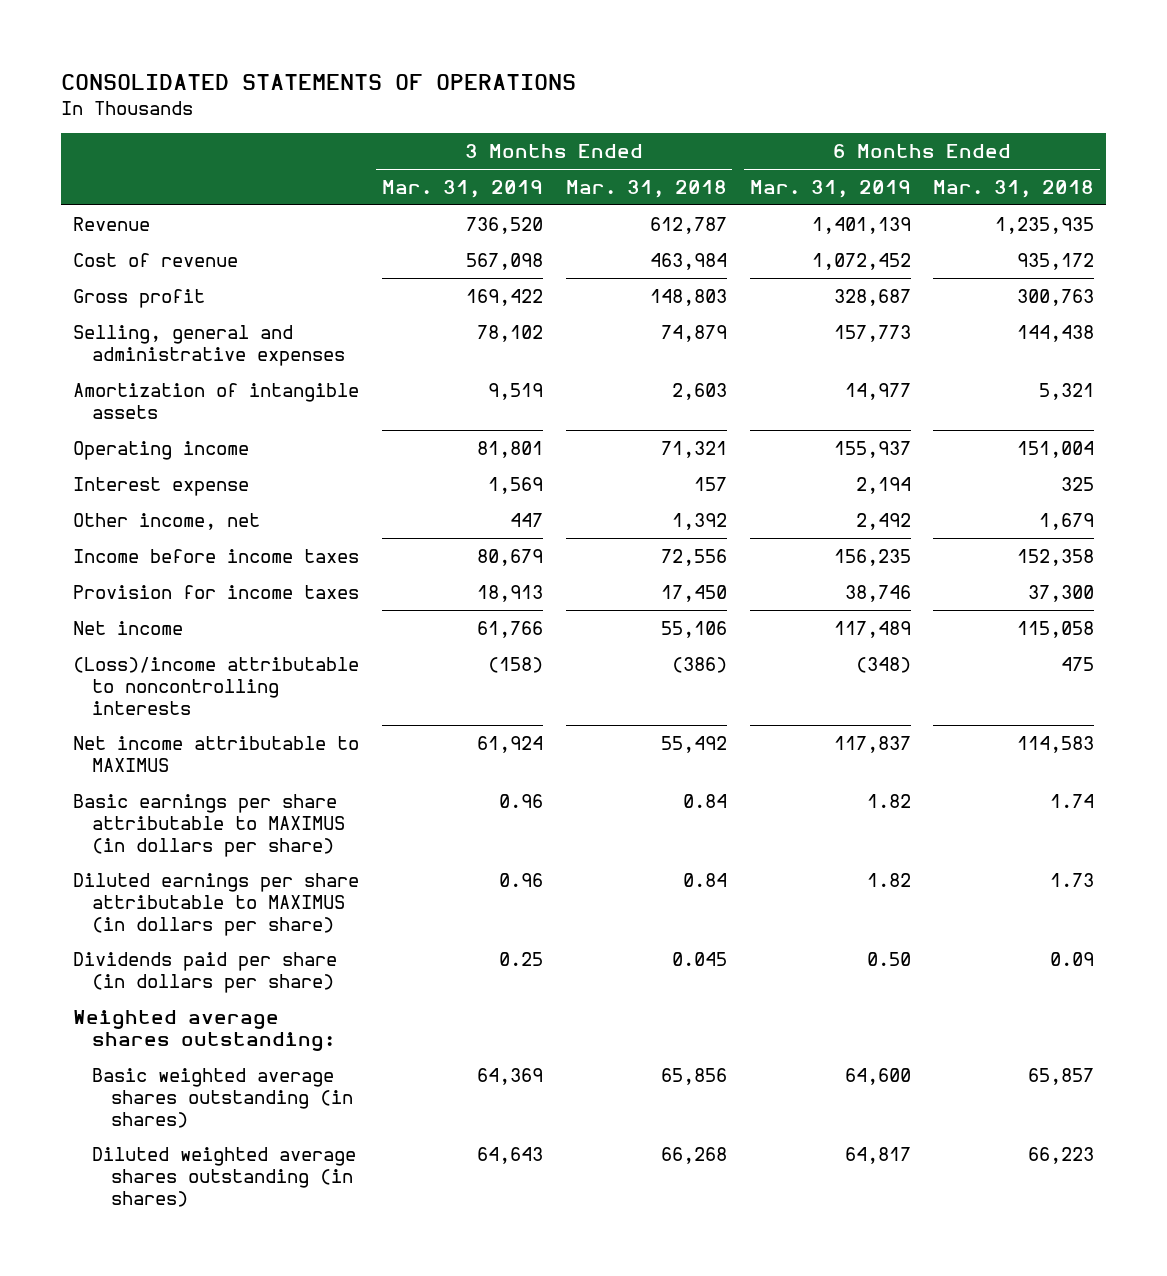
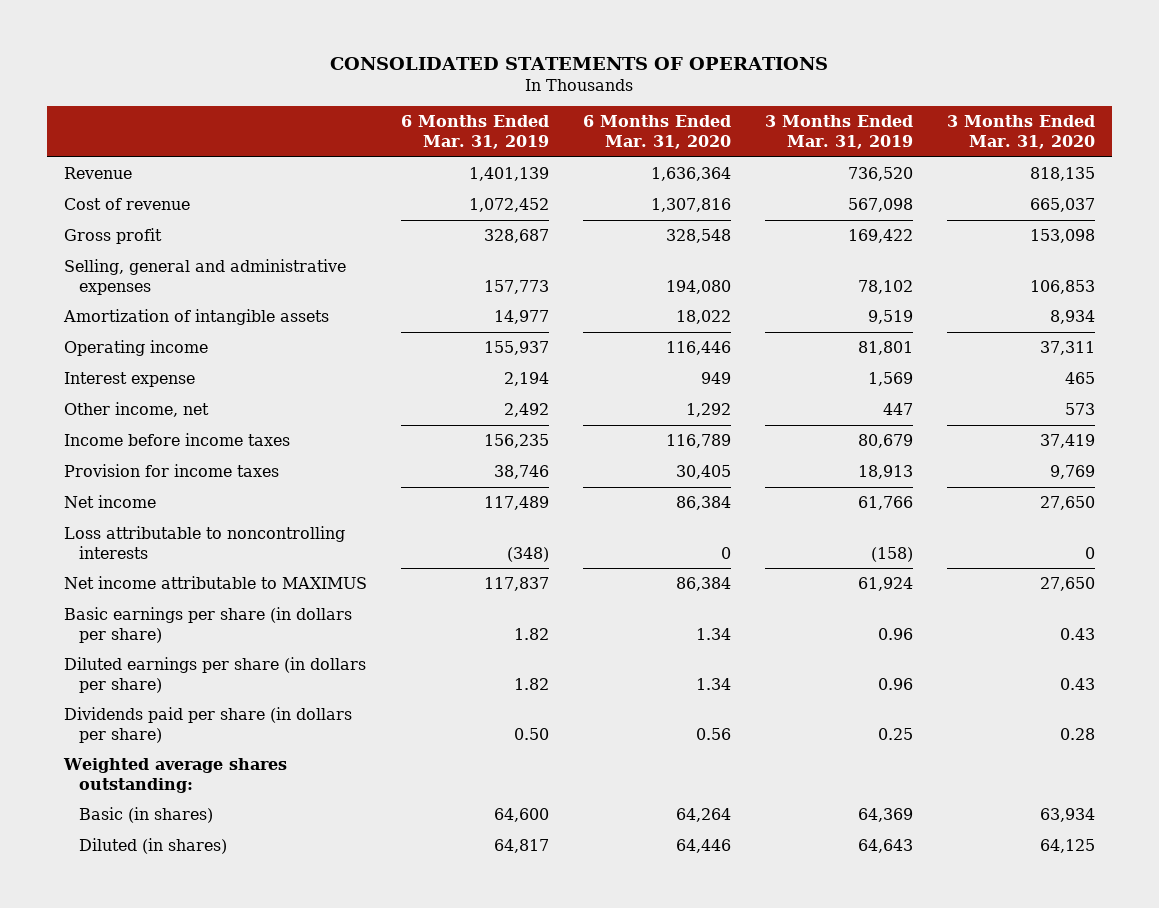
[565,179,727,198] Mar. 31, 2018 -> none
[933,179,1095,198] Mar. 31, 2018 -> none
none -> [582,115,731,149] 6 Months Ended Mar. 31, 2020
none -> [947,115,1096,149] 3 Months Ended Mar. 31, 2020
[72,656,359,715] (Loss)/income attributable to noncontrolling interests -> [63,525,345,559] Loss attributable to noncontrolling interests
[72,793,345,857] Basic earnings per share attributable to MAXIMUS (in dollars per share) -> [63,606,352,643] Basic earnings per share (in dollars per share)
[72,872,359,936] Diluted earnings per share attributable to MAXIMUS (in dollars per share) -> [63,656,366,693] Diluted earnings per share (in dollars per share)
[91,1067,353,1128] Basic weighted average shares outstanding (in shares) -> [78,806,213,823] Basic (in shares)
[91,1146,356,1207] Diluted weighted average shares outstanding (in shares) -> [78,837,227,854] Diluted (in shares)

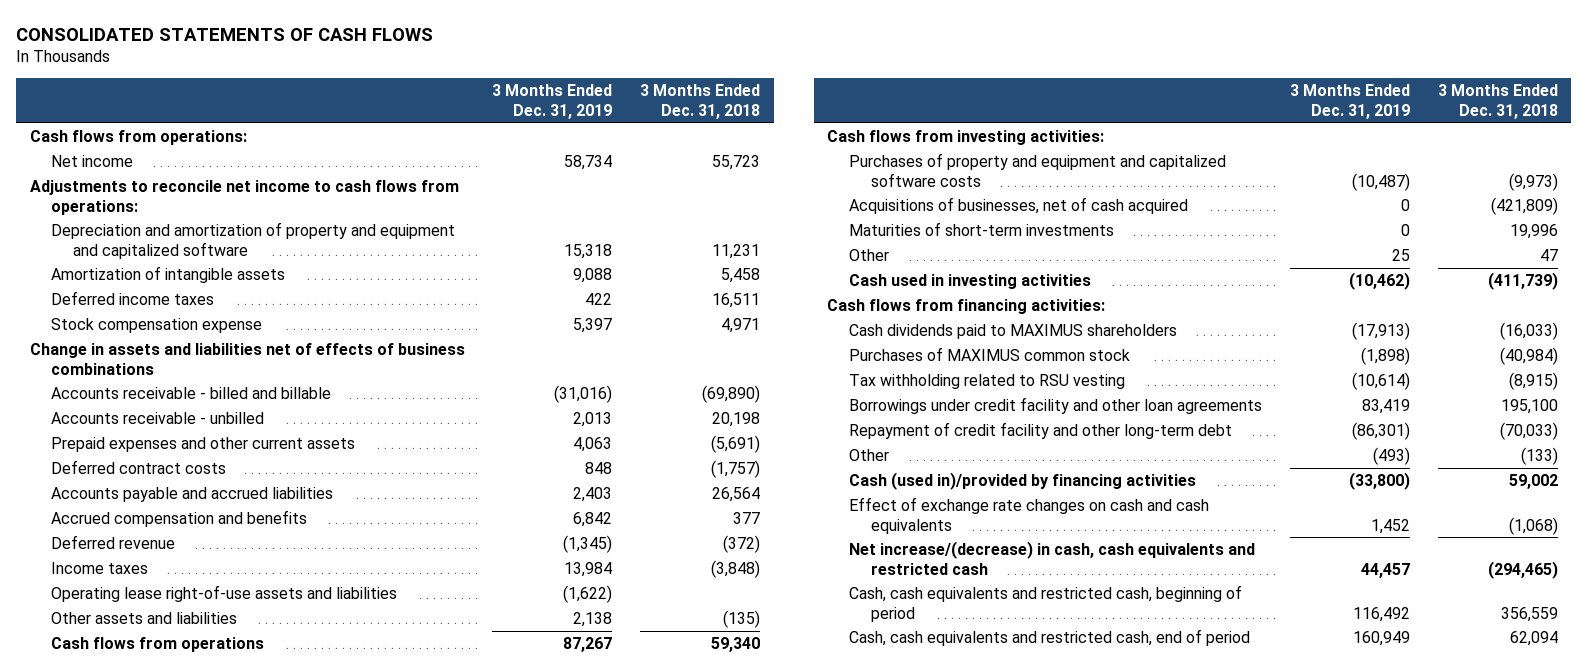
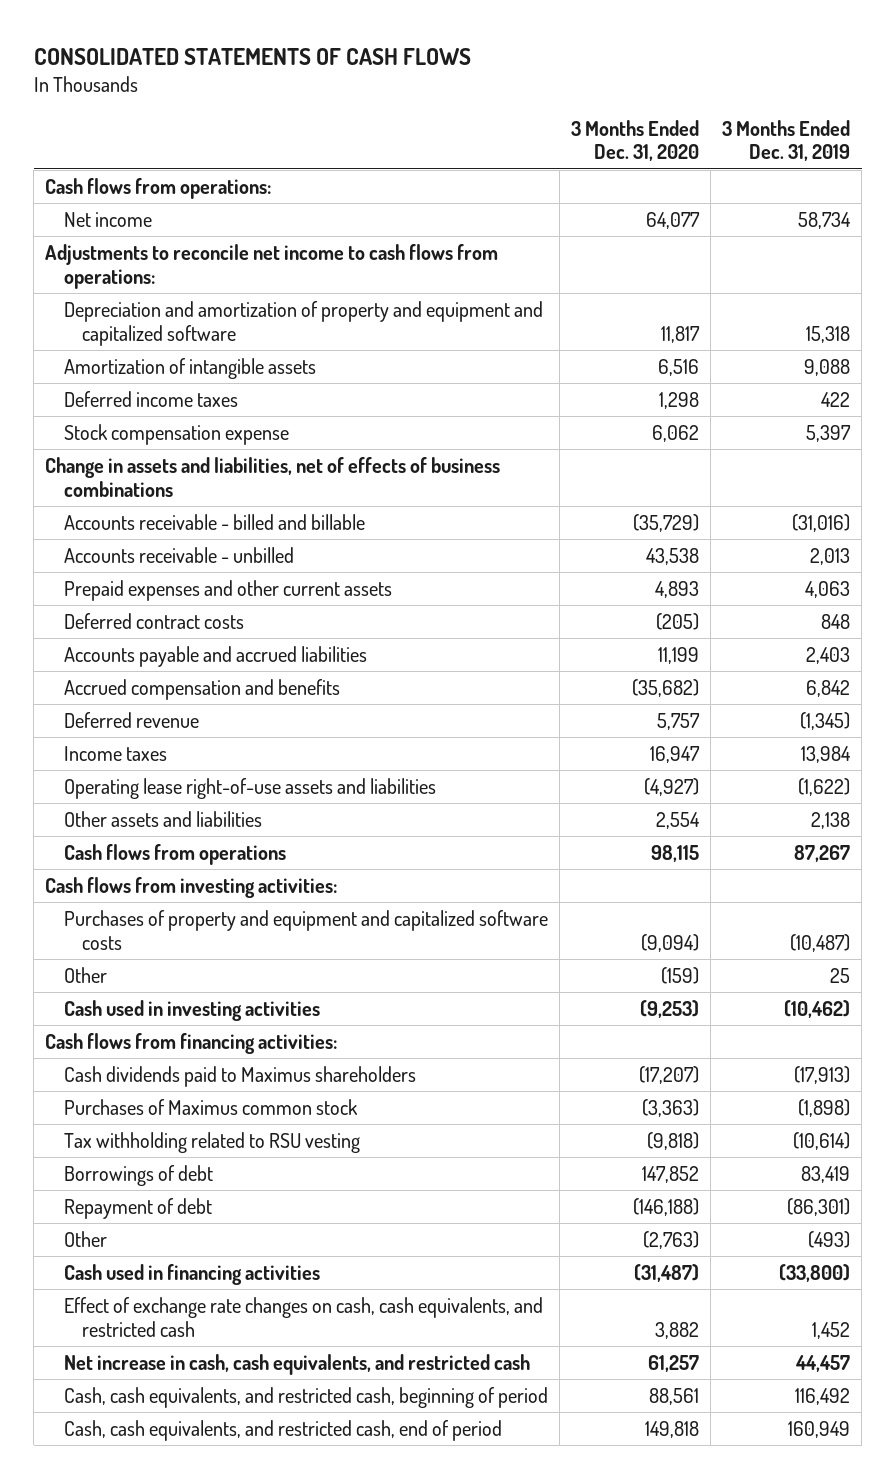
[639,84,760,119] 3 Months Ended Dec. 31, 2018 -> none
none -> [570,119,699,162] 3 Months Ended Dec. 31, 2020
[29,343,465,375] Change in assets and liabilities net of effects of business combinations -> [45,456,501,497] Change in assets and liabilities, net of effects of business combinations
[849,197,1189,215] Acquisitions of businesses, net of cash acquired -> none
[849,222,1115,237] Maturities of short-term investments -> none
[849,324,1178,340] Cash dividends paid to MAXIMUS shareholders -> [63,1065,416,1087] Cash dividends paid to Maximus shareholders
[849,347,1131,362] Purchases of MAXIMUS common stock -> [63,1098,358,1115] Purchases of Maximus common stock
[849,397,1263,415] Borrowings under credit facility and other loan agreements -> [63,1164,213,1186] Borrowings of debt
[849,422,1233,440] Repayment of credit facility and other long-term debt -> [63,1197,212,1219] Repayment of debt
[849,472,1197,491] Cash (used in)/provided by financing activities -> [63,1263,320,1285] Cash used in financing activities
[849,497,1210,534] Effect of exchange rate changes on cash and cash equivalents -> [63,1296,543,1337] Effect of exchange rate changes on cash, cash equivalents, and restricted cash
[849,541,1256,575] Net increase/(decrease) in cash, cash equivalents and restricted cash -> [63,1353,530,1375] Net increase in cash, cash equivalents, and restricted cash
[849,585,1243,622] Cash, cash equivalents and restricted cash, beginning of period -> [63,1386,548,1408] Cash, cash equivalents, and restricted cash, beginning of period
[849,629,1251,647] Cash, cash equivalents and restricted cash, end of period -> [63,1419,502,1441] Cash, cash equivalents, and restricted cash, end of period

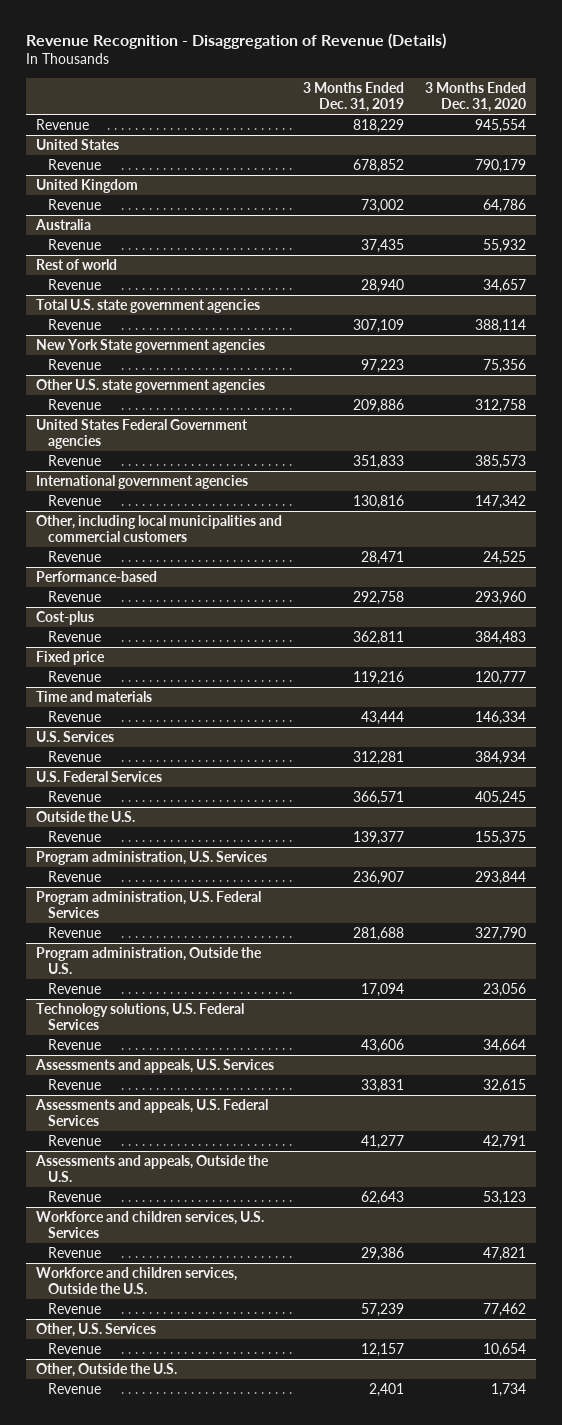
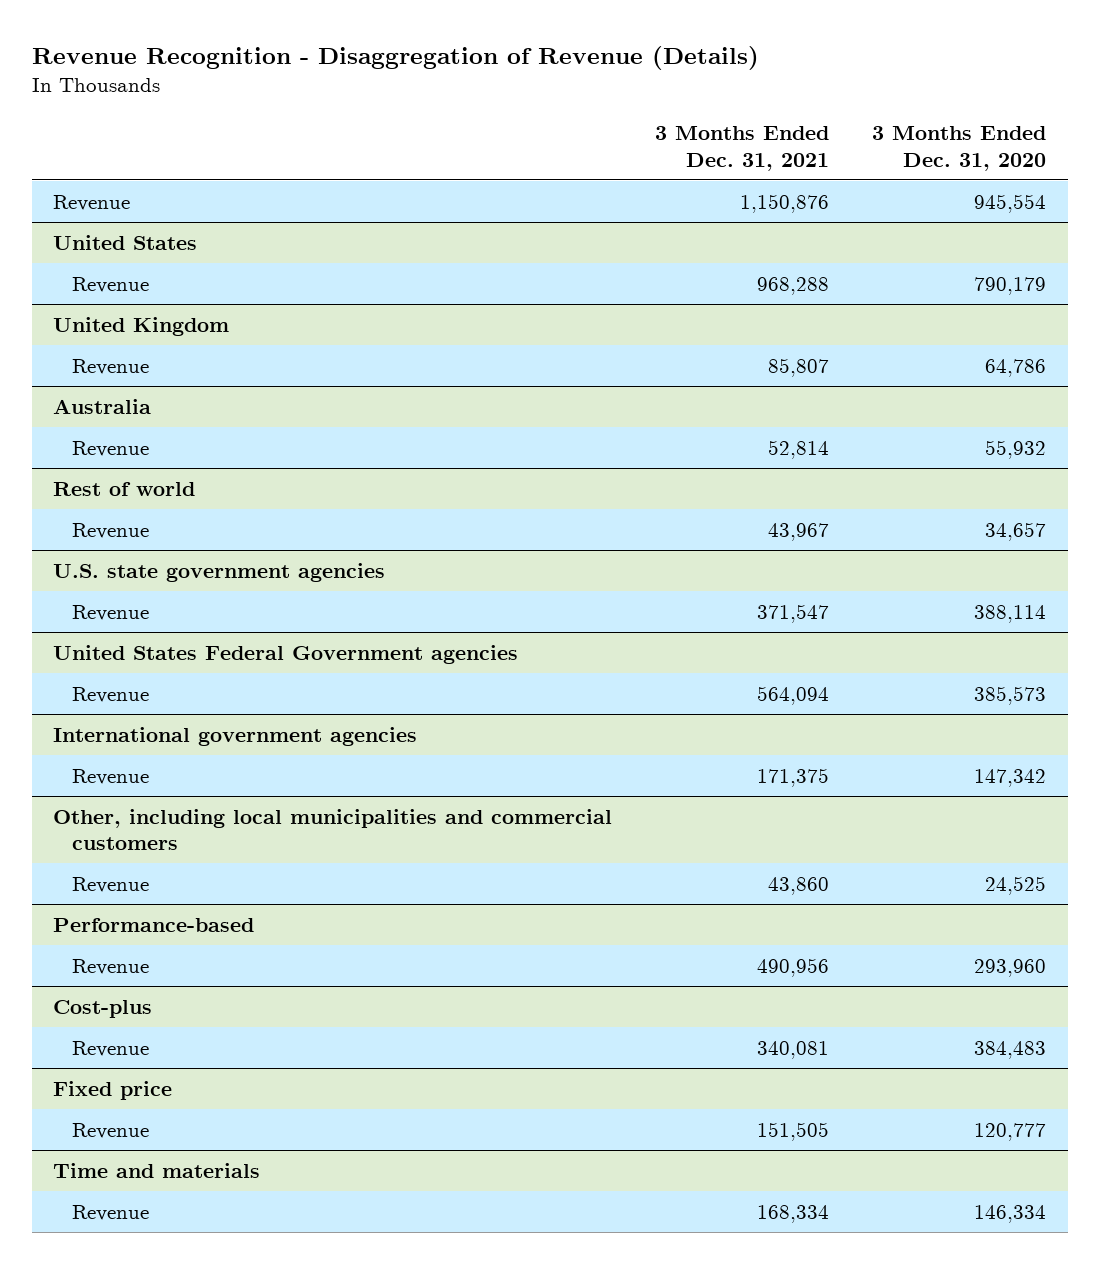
[302,81,404,112] 3 Months Ended Dec. 31, 2019 -> none
none -> [655,126,830,171] 3 Months Ended Dec. 31, 2021
[35,298,260,313] Total U.S. state government agencies -> [53,562,386,582] U.S. state government agencies
[35,338,265,353] New York State government agencies -> none
[48,358,102,370] Revenue -> none
[35,378,265,393] Other U.S. state government agencies -> none
[48,398,102,410] Revenue -> none
[35,730,114,742] U.S. Services -> none
[48,750,102,762] Revenue -> none
[35,770,162,782] U.S. Federal Services -> none
[48,790,102,802] Revenue -> none
[35,810,135,822] Outside the U.S. -> none
[48,830,102,842] Revenue -> none
[35,850,267,865] Program administration, U.S. Services -> none
[48,870,102,882] Revenue -> none
[35,890,261,919] Program administration, U.S. Federal Services -> none
[48,926,102,938] Revenue -> none
[35,946,262,975] Program administration, Outside the U.S. -> none
[48,982,102,994] Revenue -> none
[35,1002,244,1031] Technology solutions, U.S. Federal Services -> none
[48,1038,102,1050] Revenue -> none
[34,1058,274,1073] Assessments and appeals, U.S. Services -> none
[48,1078,102,1090] Revenue -> none
[34,1098,268,1127] Assessments and appeals, U.S. Federal Services -> none
[48,1134,102,1146] Revenue -> none
[34,1154,269,1183] Assessments and appeals, Outside the U.S. -> none
[48,1190,102,1202] Revenue -> none
[35,1210,264,1239] Workforce and children services, U.S. Services -> none
[48,1246,102,1258] Revenue -> none
[35,1266,237,1295] Workforce and children services, Outside the U.S. -> none
[48,1302,102,1314] Revenue -> none
[35,1322,156,1337] Other, U.S. Services -> none
[48,1342,102,1354] Revenue -> none
[35,1362,177,1377] Other, Outside the U.S. -> none
[48,1382,102,1394] Revenue -> none

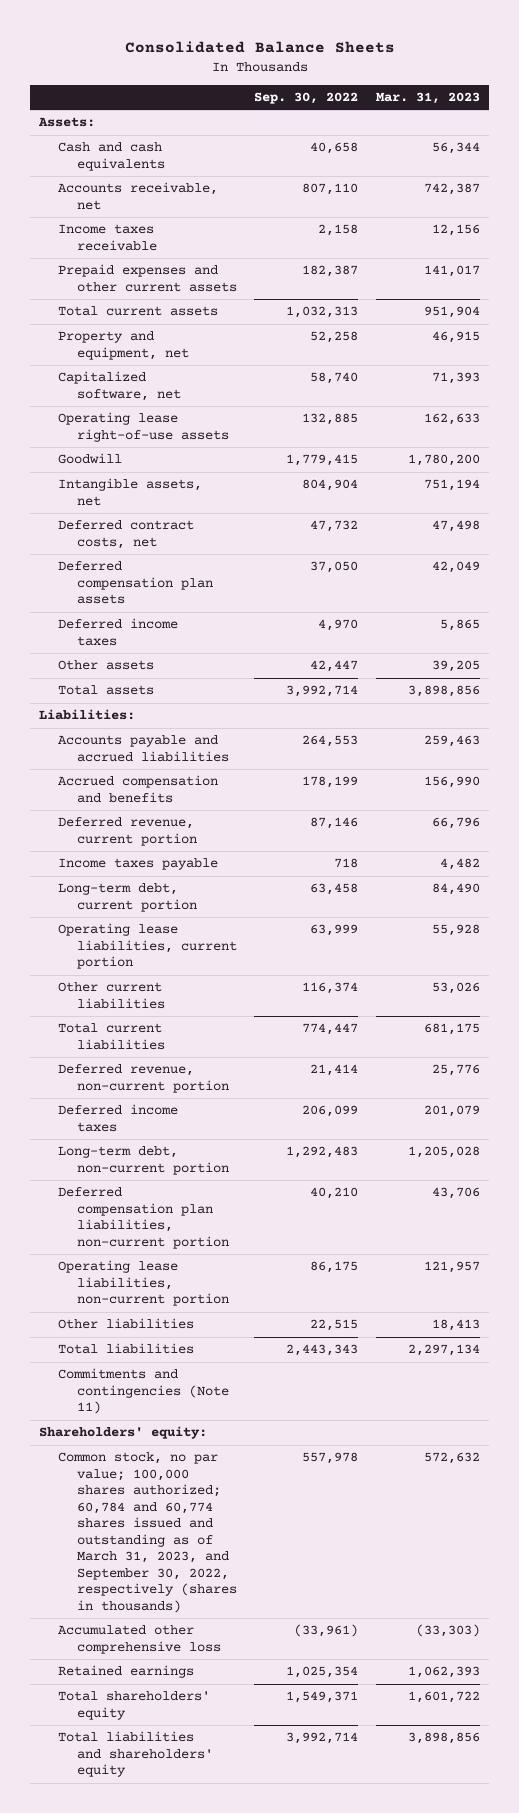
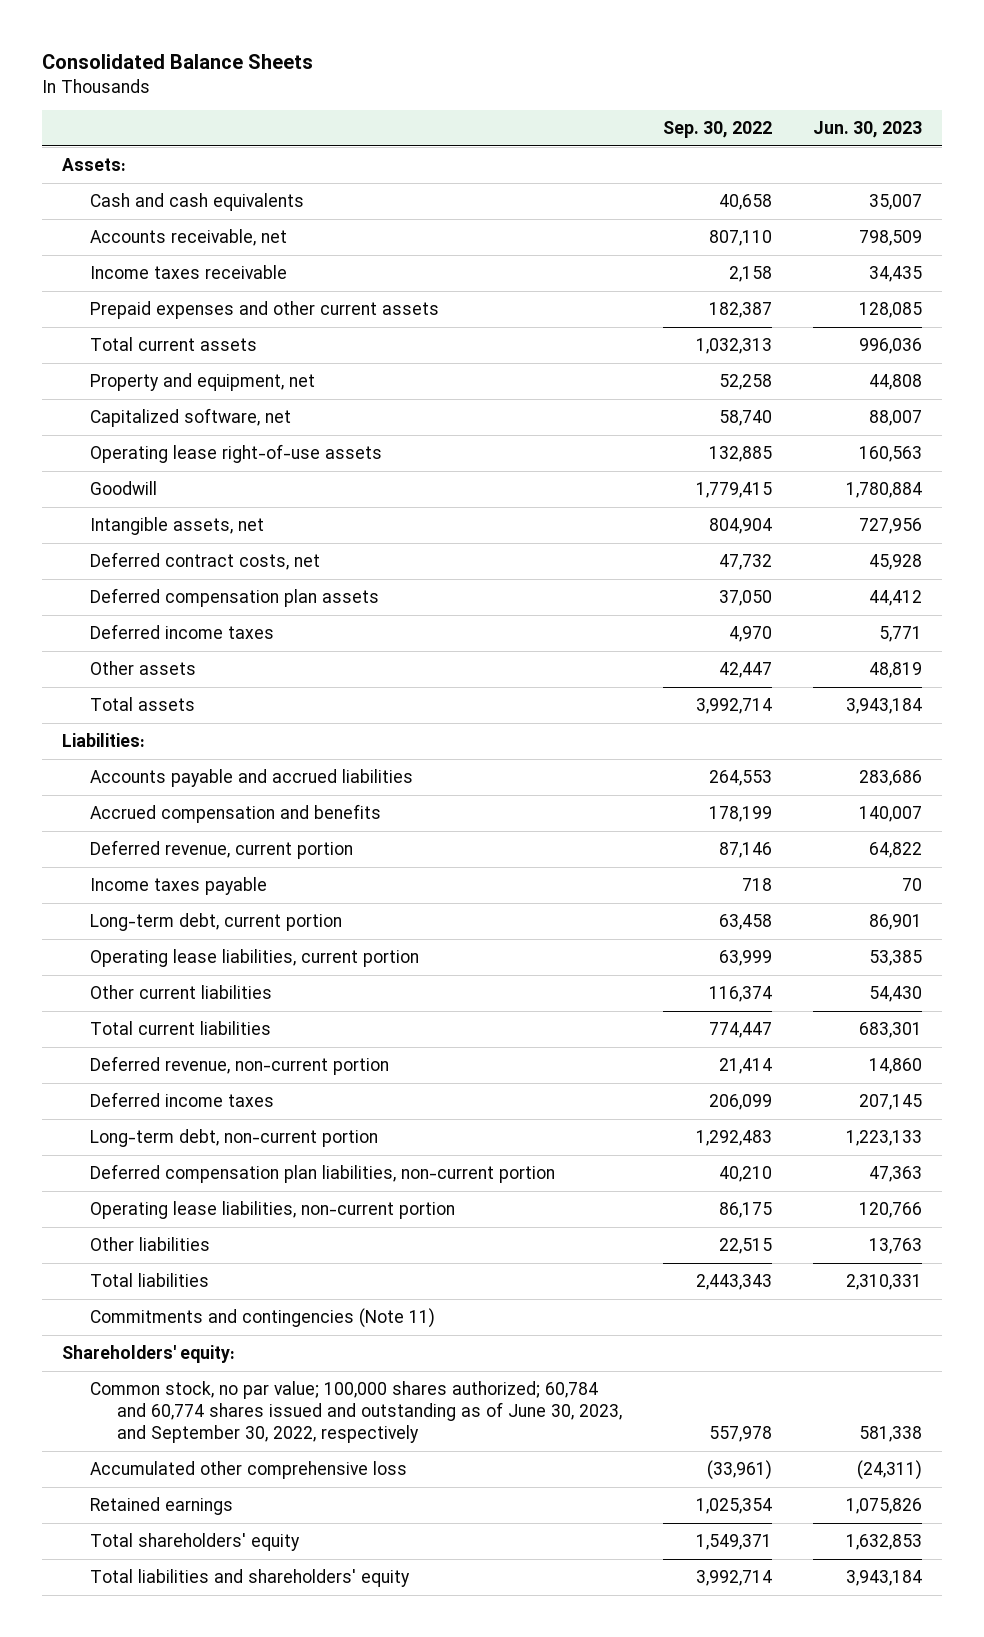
[376,92,481,105] Mar. 31, 2023 -> none
none -> [812,120,922,138] Jun. 30, 2023
[57,1452,237,1613] Common stock, no par value; 100,000 shares authorized; 60,784 and 60,774 shares issued and outstanding as of March 31, 2023, and September 30, 2022, respectively (shares in thousands) -> [89,1380,622,1444] Common stock, no par value; 100,000 shares authorized; 60,784 and 60,774 shares issued and outstanding as of June 30, 2023, and September 30, 2022, respectively

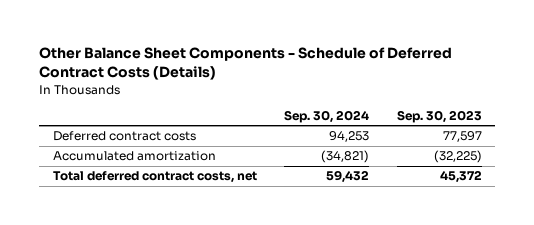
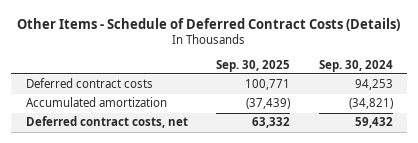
[39,47,453,81] Other Balance Sheet Components - Schedule of Deferred Contract Costs (Details) -> [17,17,401,31] Other Items - Schedule of Deferred Contract Costs (Details)
[396,109,482,123] Sep. 30, 2023 -> none
none -> [216,59,291,72] Sep. 30, 2025
[52,171,257,184] Total deferred contract costs, net -> [25,116,188,129] Deferred contract costs, net

